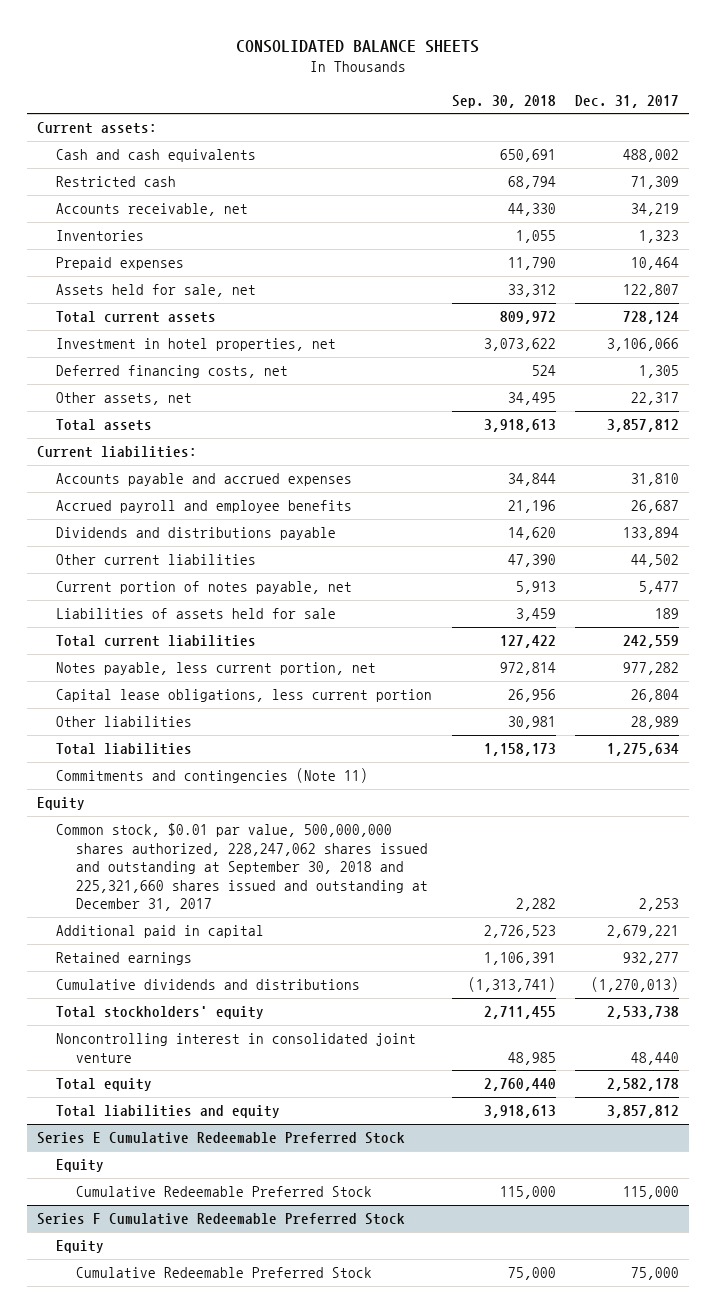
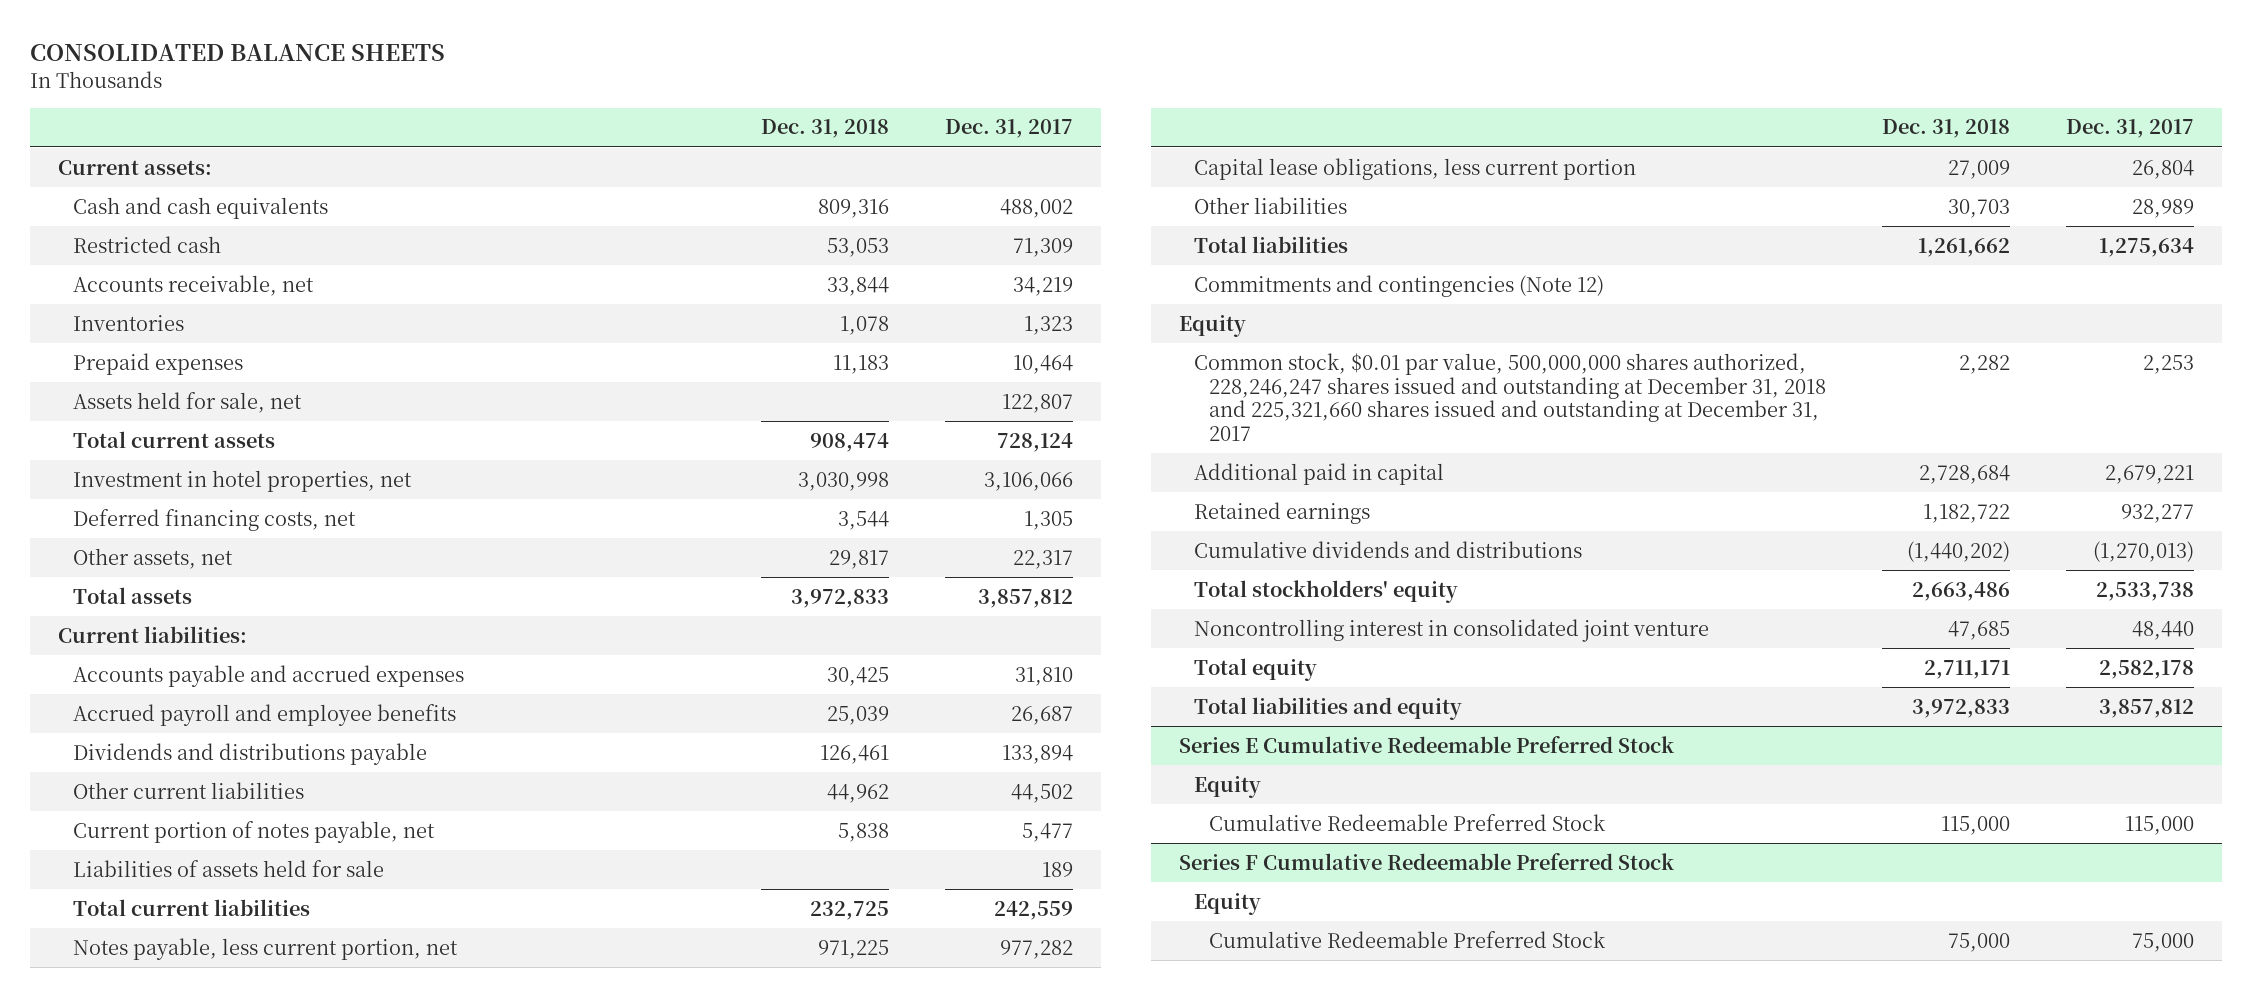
[451,94,556,108] Sep. 30, 2018 -> none
none -> [760,119,889,139] Dec. 31, 2018
[56,768,369,784] Commitments and contingencies (Note 11) -> [1193,274,1604,297] Commitments and contingencies (Note 12)
[56,823,428,912] Common stock, $0.01 par value, 500,000,000 shares authorized, 228,247,062 shares issued and outstanding at September 30, 2018 and 225,321,660 shares issued and outstanding at December 31, 2017 -> [1193,352,1826,442] Common stock, $0.01 par value, 500,000,000 shares authorized, 228,246,247 shares issued and outstanding at December 31, 2018 and 225,321,660 shares issued and outstanding at December 31, 2017

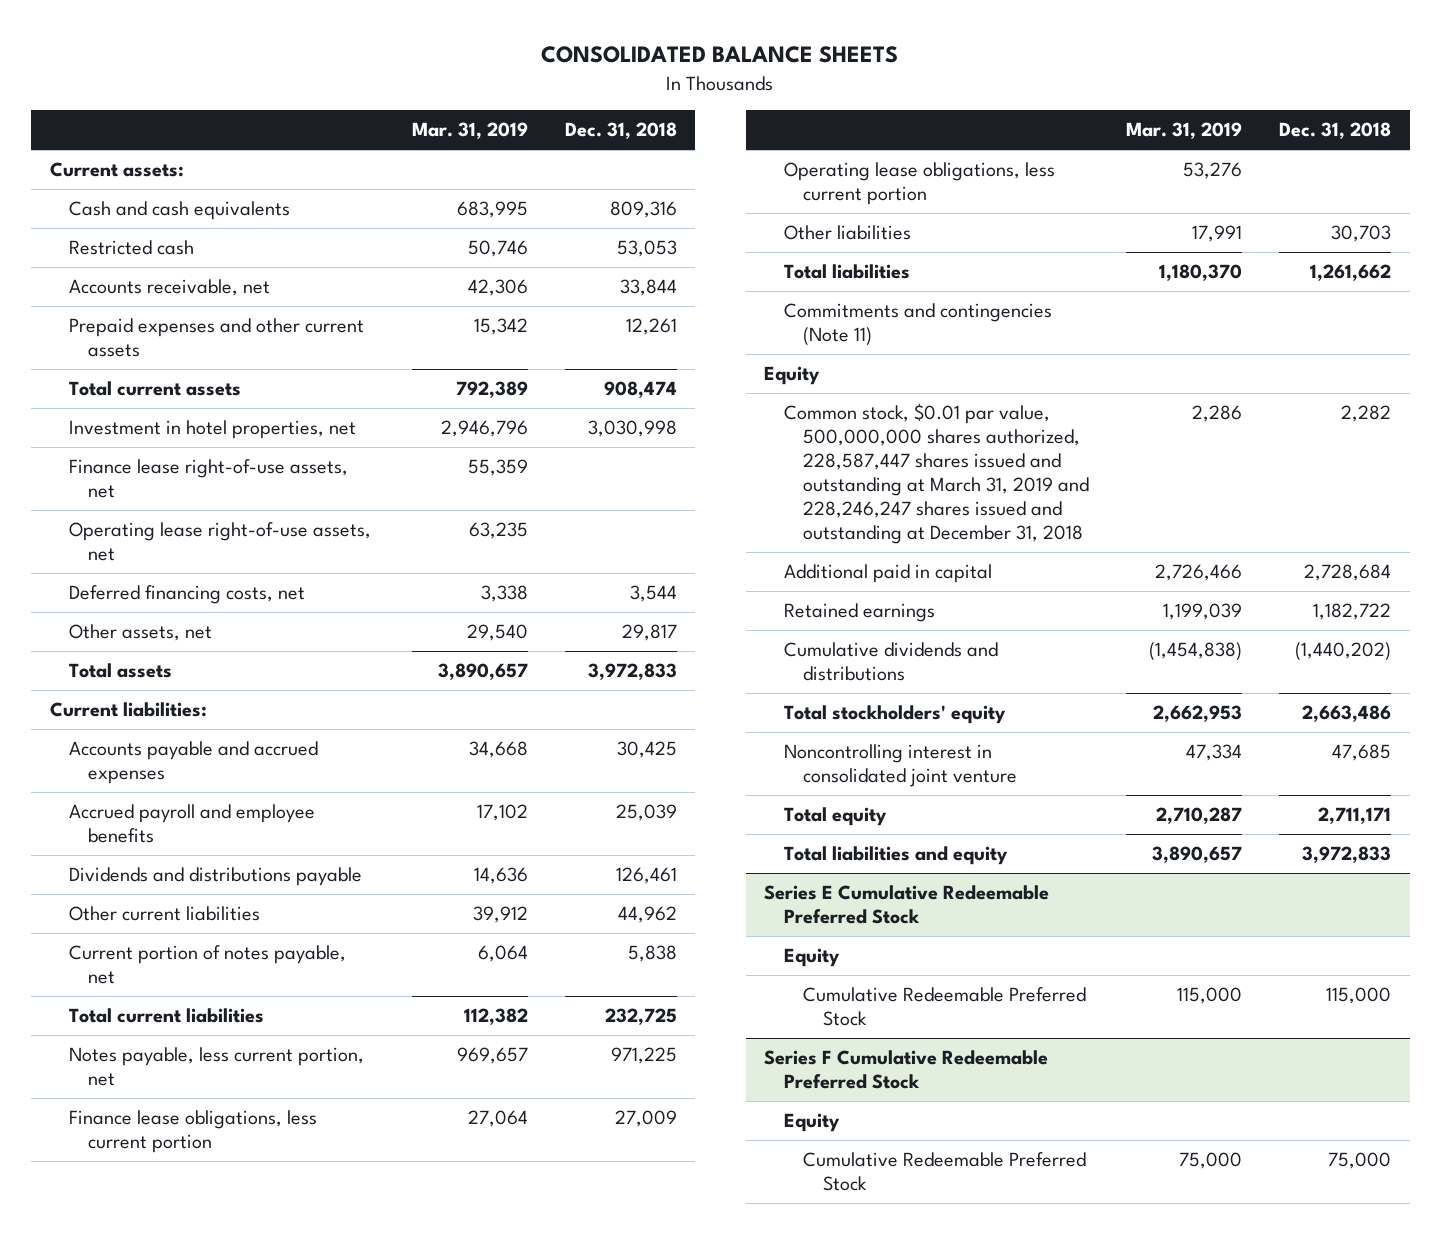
[944,119,1073,139] Dec. 31, 2017 -> none
none -> [411,122,528,140] Mar. 31, 2019
[72,314,184,331] Inventories -> none
[72,352,243,375] Prepaid expenses -> none
[72,391,302,413] Assets held for sale, net -> none
none -> [69,318,365,358] Prepaid expenses and other current assets
none -> [69,459,349,499] Finance lease right-of-use assets, net
none -> [69,522,372,562] Operating lease right-of-use assets, net
[72,859,384,877] Liabilities of assets held for sale -> none
[1193,157,1636,180] Capital lease obligations, less current portion -> [69,1110,318,1154] Finance lease obligations, less current portion
none -> [783,162,1055,206] Operating lease obligations, less current portion
[1193,274,1604,297] Commitments and contingencies (Note 12) -> [783,303,1052,347] Commitments and contingencies (Note 11)
[1193,352,1826,442] Common stock, $0.01 par value, 500,000,000 shares authorized, 228,246,247 shares issued and outstanding at December 31, 2018 and 225,321,660 shares issued and outstanding at December 31, 2017 -> [783,403,1090,544] Common stock, $0.01 par value, 500,000,000 shares authorized, 228,587,447 shares issued and outstanding at March 31, 2019 and 228,246,247 shares issued and outstanding at December 31, 2018

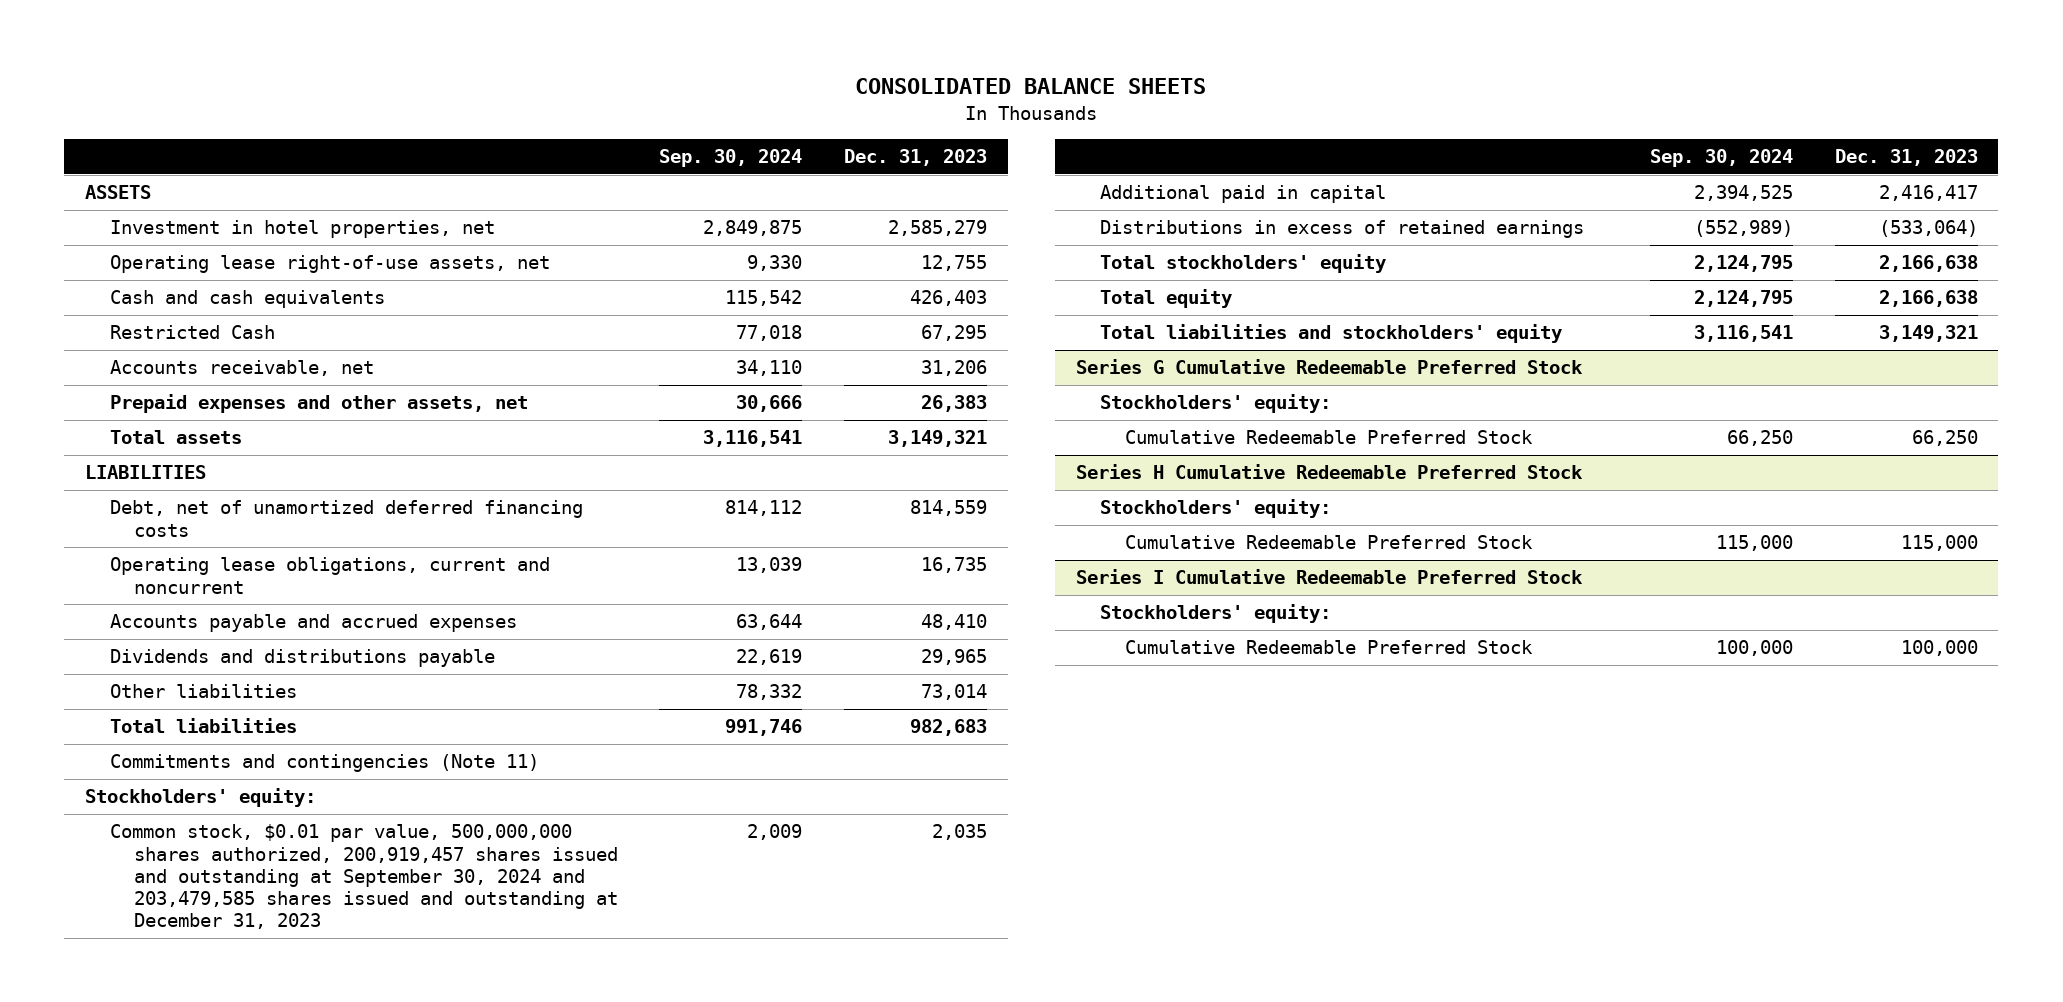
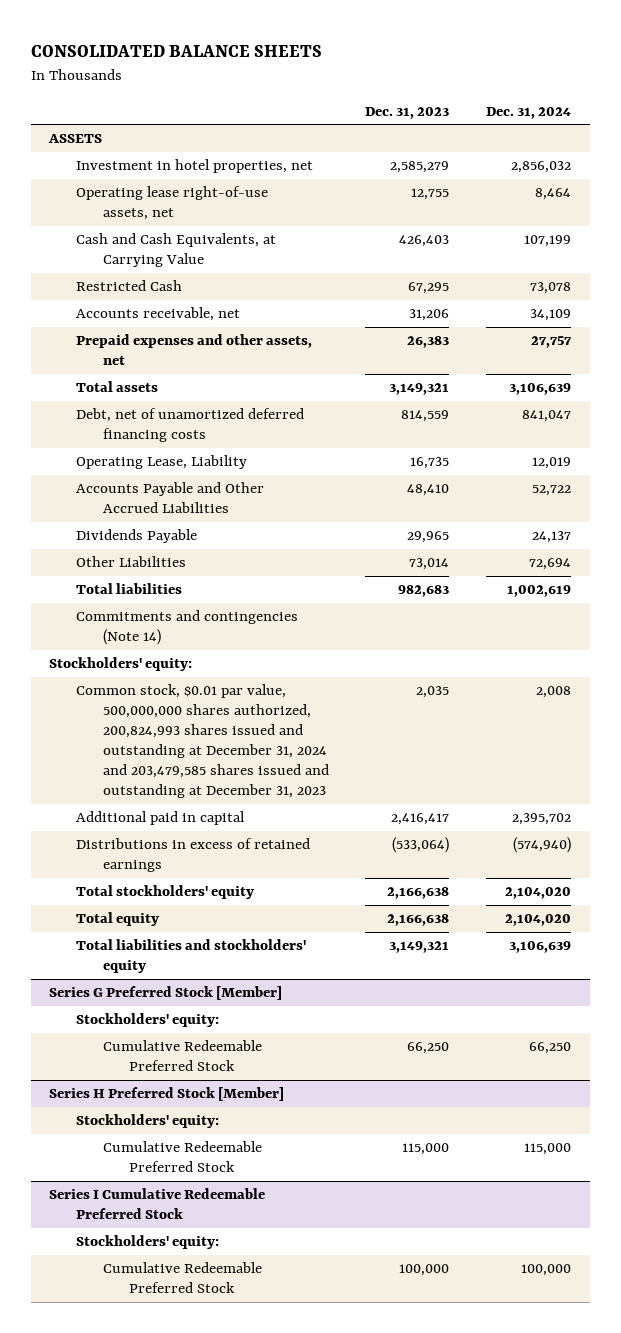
[659,149,803,168] Sep. 30, 2024 -> none
none -> [486,106,572,119] Dec. 31, 2024
[109,290,385,309] Cash and cash equivalents -> [75,233,276,268] Cash and Cash Equivalents, at Carrying Value
[85,465,207,480] LIABILITIES -> none
[109,557,550,594] Operating lease obligations, current and noncurrent -> [75,455,247,470] Operating Lease, Liability
[109,614,517,633] Accounts payable and accrued expenses -> [75,482,264,514] Accounts Payable and Other Accrued Liabilities
[109,649,495,668] Dividends and distributions payable -> [75,529,197,544] Dividends Payable
[109,684,297,699] Other liabilities -> [75,556,186,568] Other Liabilities
[109,754,539,773] Commitments and contingencies (Note 11) -> [75,610,298,646] Commitments and contingencies (Note 14)
[109,824,618,930] Common stock, $0.01 par value, 500,000,000 shares authorized, 200,919,457 shares issued and outstanding at September 30, 2024 and 203,479,585 shares issued and outstanding at December 31, 2023 -> [75,684,329,799] Common stock, $0.01 par value, 500,000,000 shares authorized, 200,824,993 shares issued and outstanding at December 31, 2024 and 203,479,585 shares issued and outstanding at December 31, 2023
[1075,359,1583,375] Series G Cumulative Redeemable Preferred Stock -> [49,986,283,1001] Series G Preferred Stock [Member]
[1075,464,1583,480] Series H Cumulative Redeemable Preferred Stock -> [49,1087,285,1102] Series H Preferred Stock [Member]

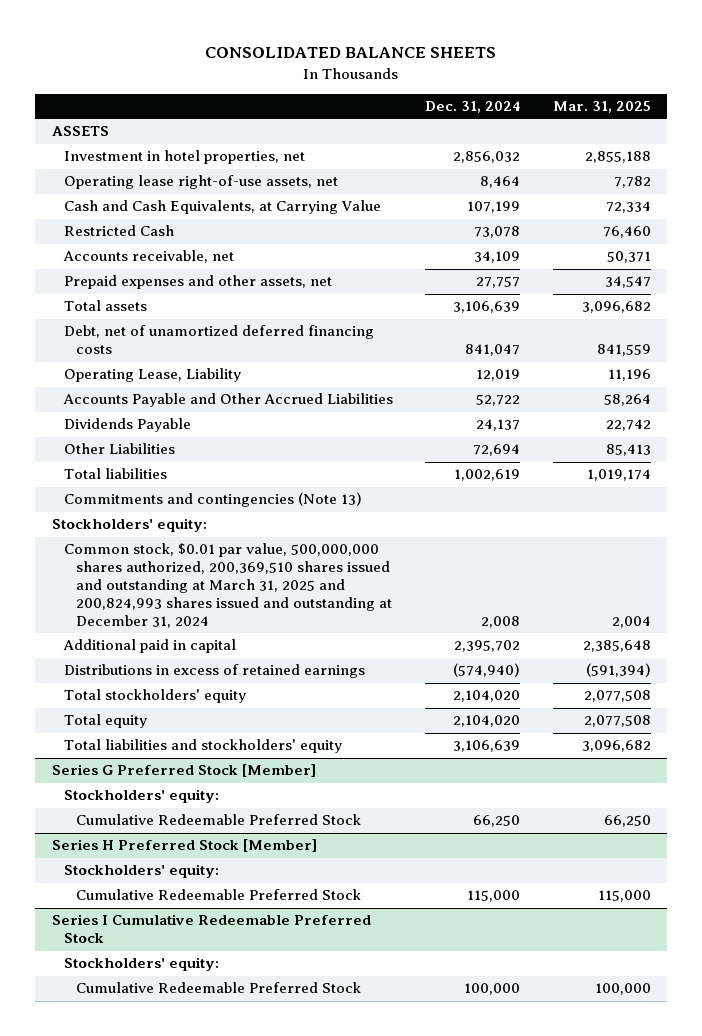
[365,106,450,119] Dec. 31, 2023 -> none
none -> [552,101,651,114] Mar. 31, 2025
[75,610,298,646] Commitments and contingencies (Note 14) -> [63,492,362,508] Commitments and contingencies (Note 13)
[75,684,329,799] Common stock, $0.01 par value, 500,000,000 shares authorized, 200,824,993 shares issued and outstanding at December 31, 2024 and 203,479,585 shares issued and outstanding at December 31, 2023 -> [63,543,392,629] Common stock, $0.01 par value, 500,000,000 shares authorized, 200,369,510 shares issued and outstanding at March 31, 2025 and 200,824,993 shares issued and outstanding at December 31, 2024

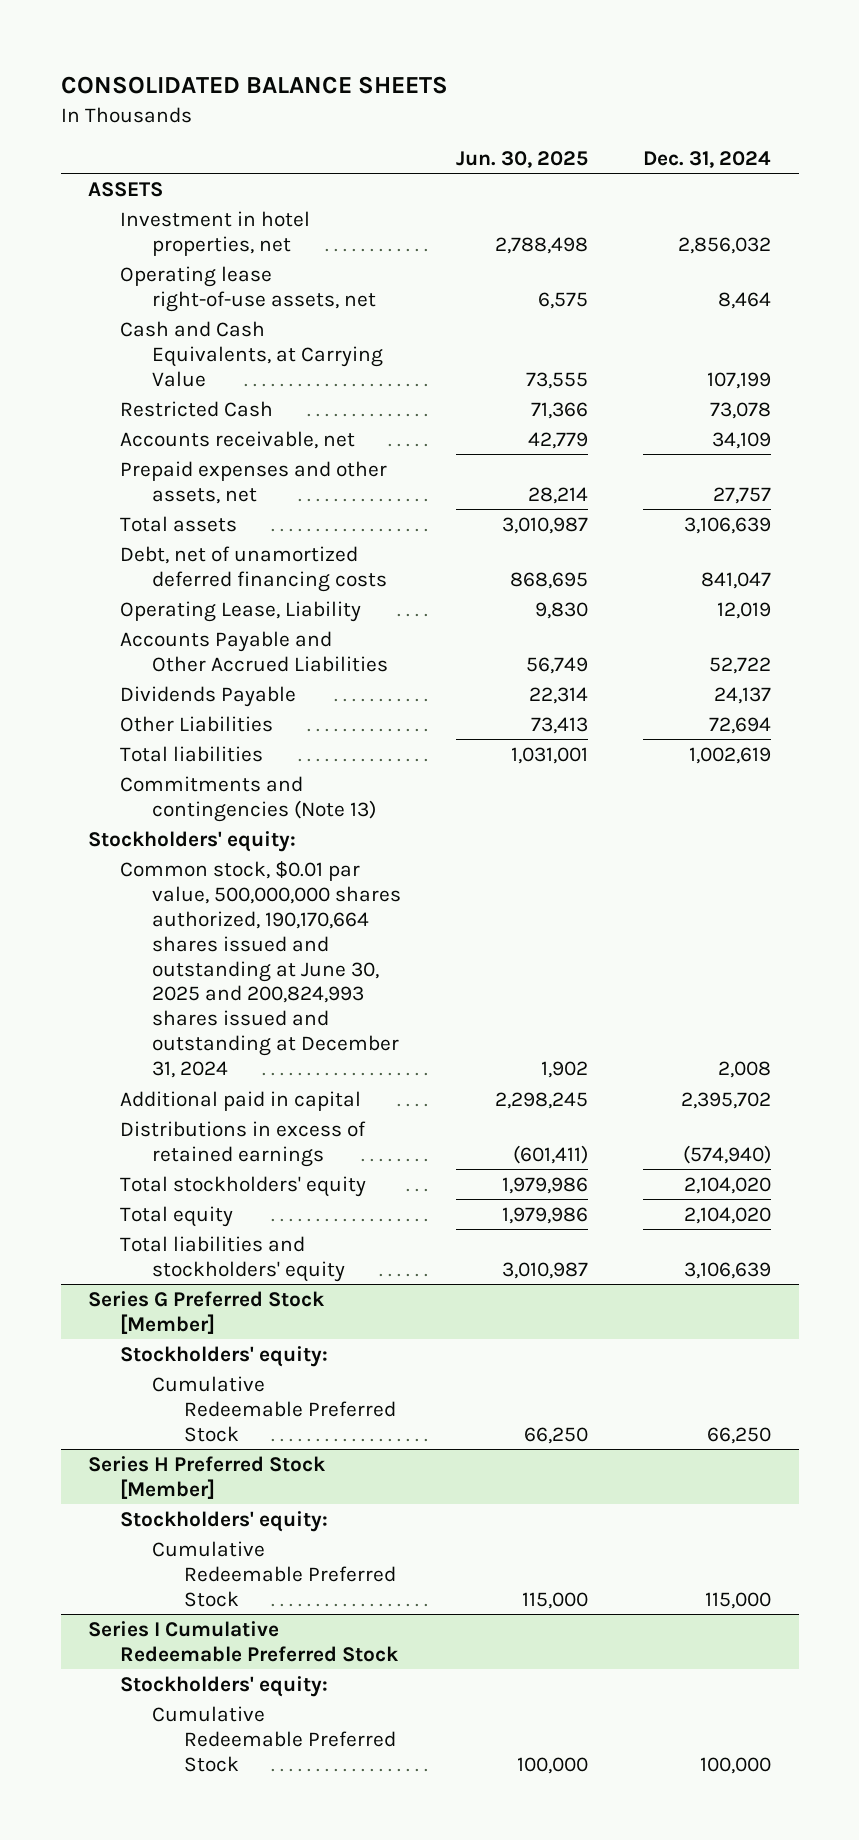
[552,101,651,114] Mar. 31, 2025 -> none
none -> [455,150,588,168] Jun. 30, 2025
[63,543,392,629] Common stock, $0.01 par value, 500,000,000 shares authorized, 200,369,510 shares issued and outstanding at March 31, 2025 and 200,824,993 shares issued and outstanding at December 31, 2024 -> [119,860,401,1079] Common stock, $0.01 par value, 500,000,000 shares authorized, 190,170,664 shares issued and outstanding at June 30, 2025 and 200,824,993 shares issued and outstanding at December 31, 2024

